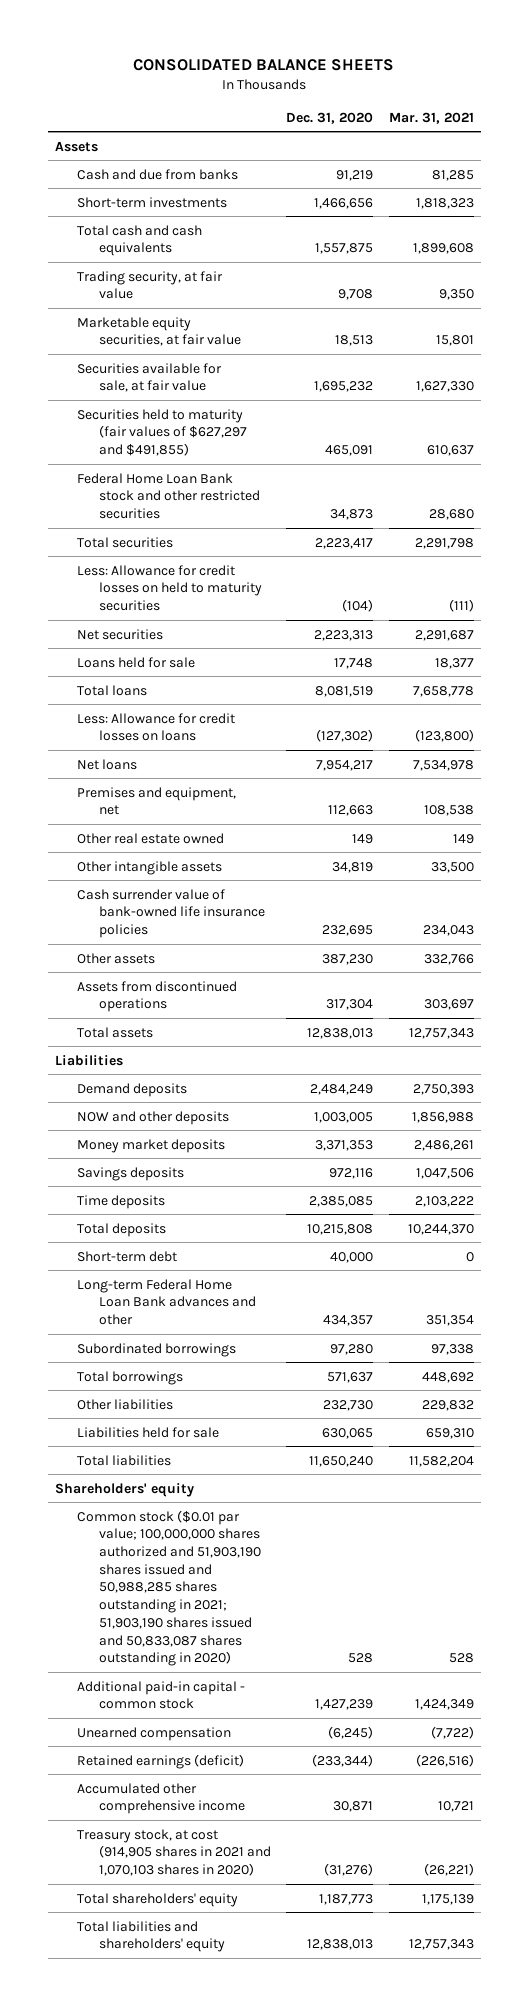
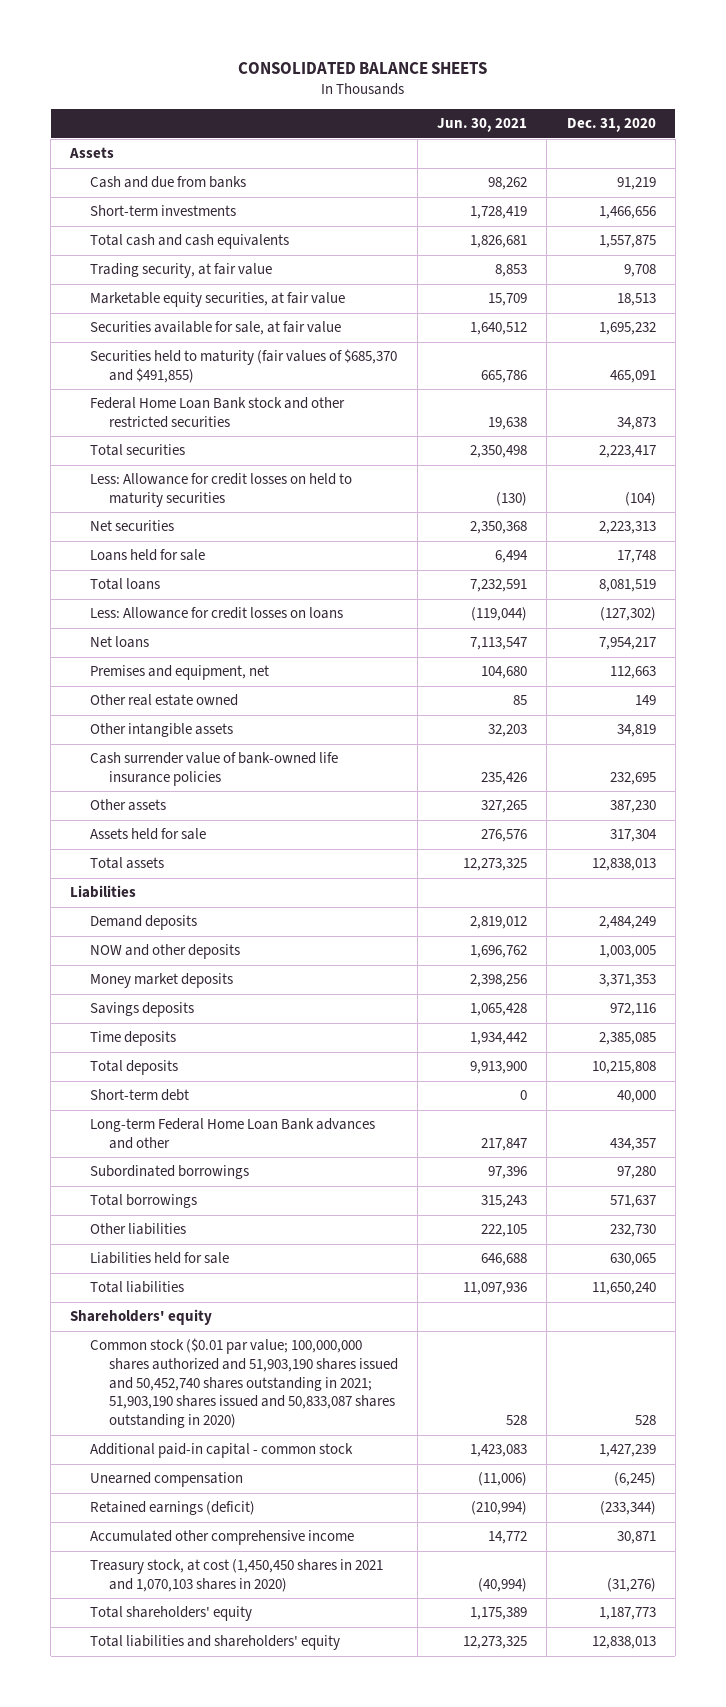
[388,111,474,124] Mar. 31, 2021 -> none
none -> [437,118,528,133] Jun. 30, 2021
[76,408,247,457] Securities held to maturity (fair values of $627,297 and $491,855) -> [89,349,397,384] Securities held to maturity (fair values of $685,370 and $491,855)
[76,980,237,1013] Assets from discontinued operations -> [89,828,206,841] Assets held for sale
[76,1509,261,1667] Common stock ($0.01 par value; 100,000,000 shares authorized and 51,903,190 shares issued and 50,988,285 shares outstanding in 2021; 51,903,190 shares issued and 50,833,087 shares outstanding in 2020) -> [89,1338,398,1429] Common stock ($0.01 par value; 100,000,000 shares authorized and 51,903,190 shares issued and 50,452,740 shares outstanding in 2021; 51,903,190 shares issued and 50,833,087 shares outstanding in 2020)
[76,1828,271,1877] Treasury stock, at cost (914,905 shares in 2021 and 1,070,103 shares in 2020) -> [89,1559,383,1593] Treasury stock, at cost (1,450,450 shares in 2021 and 1,070,103 shares in 2020)

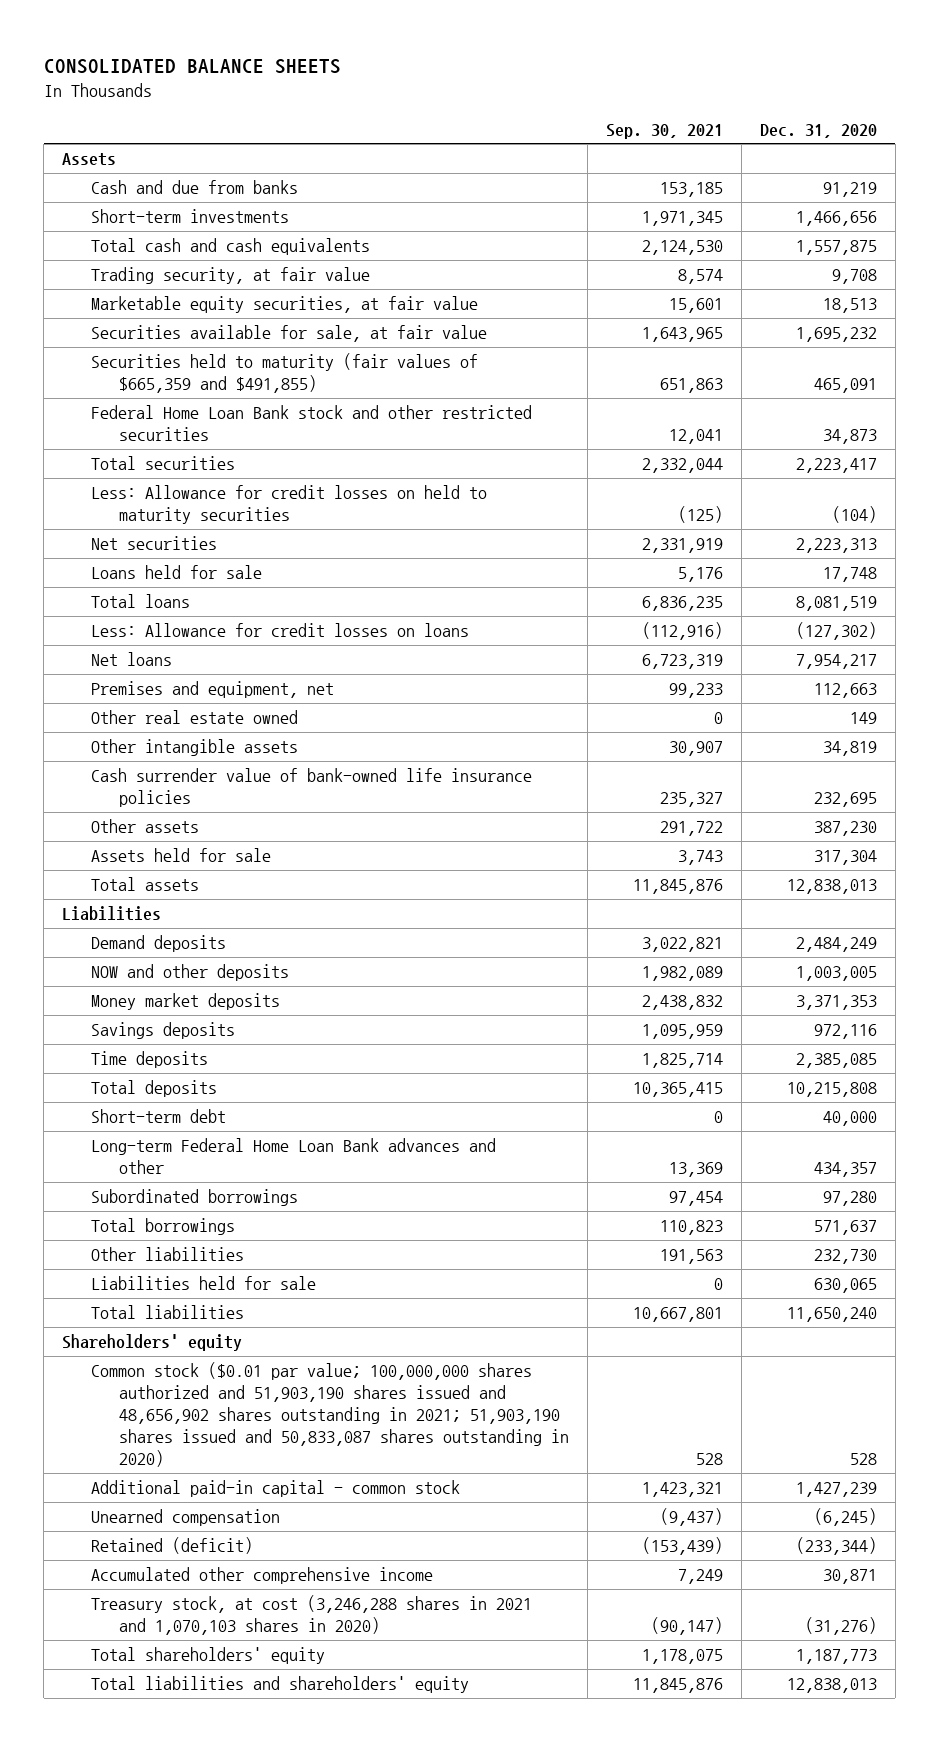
[437,118,528,133] Jun. 30, 2021 -> none
none -> [605,123,723,139] Sep. 30, 2021
[89,349,397,384] Securities held to maturity (fair values of $685,370 and $491,855) -> [90,353,478,394] Securities held to maturity (fair values of $665,359 and $491,855)
[89,1338,398,1429] Common stock ($0.01 par value; 100,000,000 shares authorized and 51,903,190 shares issued and 50,452,740 shares outstanding in 2021; 51,903,190 shares issued and 50,833,087 shares outstanding in 2020) -> [90,1362,569,1468] Common stock ($0.01 par value; 100,000,000 shares authorized and 51,903,190 shares issued and 48,656,902 shares outstanding in 2021; 51,903,190 shares issued and 50,833,087 shares outstanding in 2020)
[89,1501,255,1516] Retained earnings (deficit) -> [90,1537,253,1555] Retained (deficit)
[89,1559,383,1593] Treasury stock, at cost (1,450,450 shares in 2021 and 1,070,103 shares in 2020) -> [90,1595,532,1636] Treasury stock, at cost (3,246,288 shares in 2021 and 1,070,103 shares in 2020)

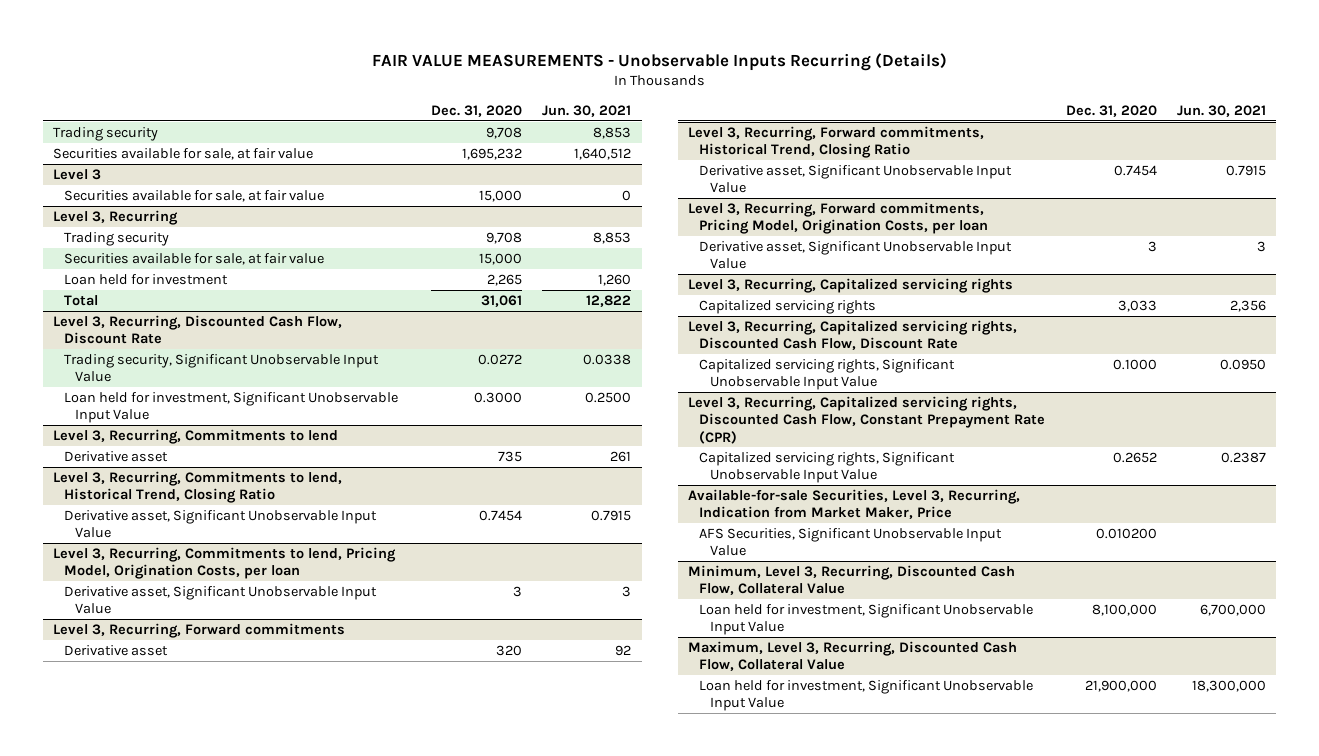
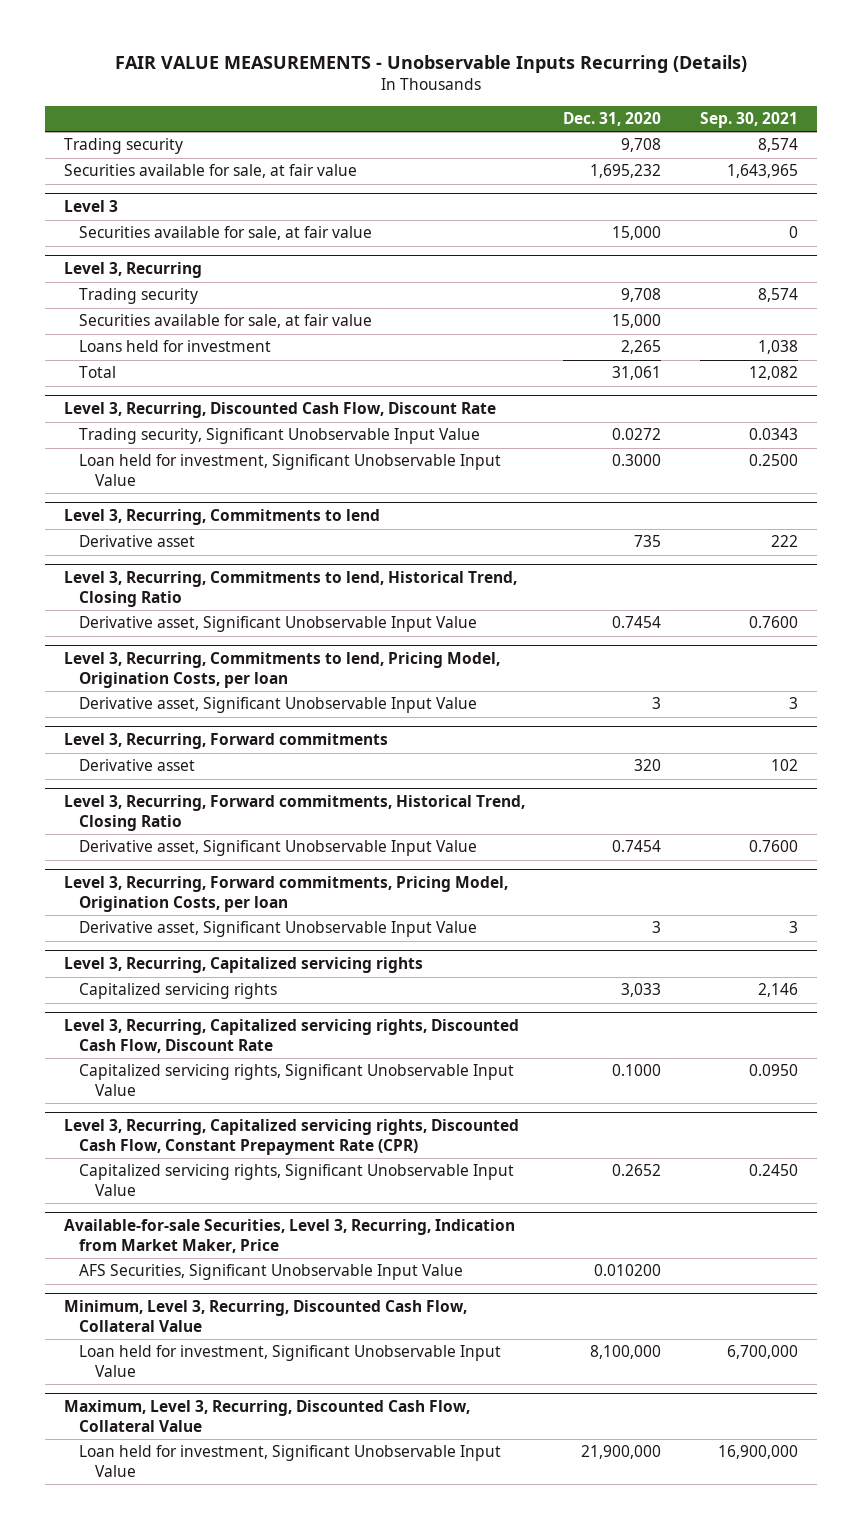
[542,105,632,118] Jun. 30, 2021 -> none
none -> [699,111,798,128] Sep. 30, 2021
[64,274,229,286] Loan held for investment -> [79,340,272,353] Loans held for investment

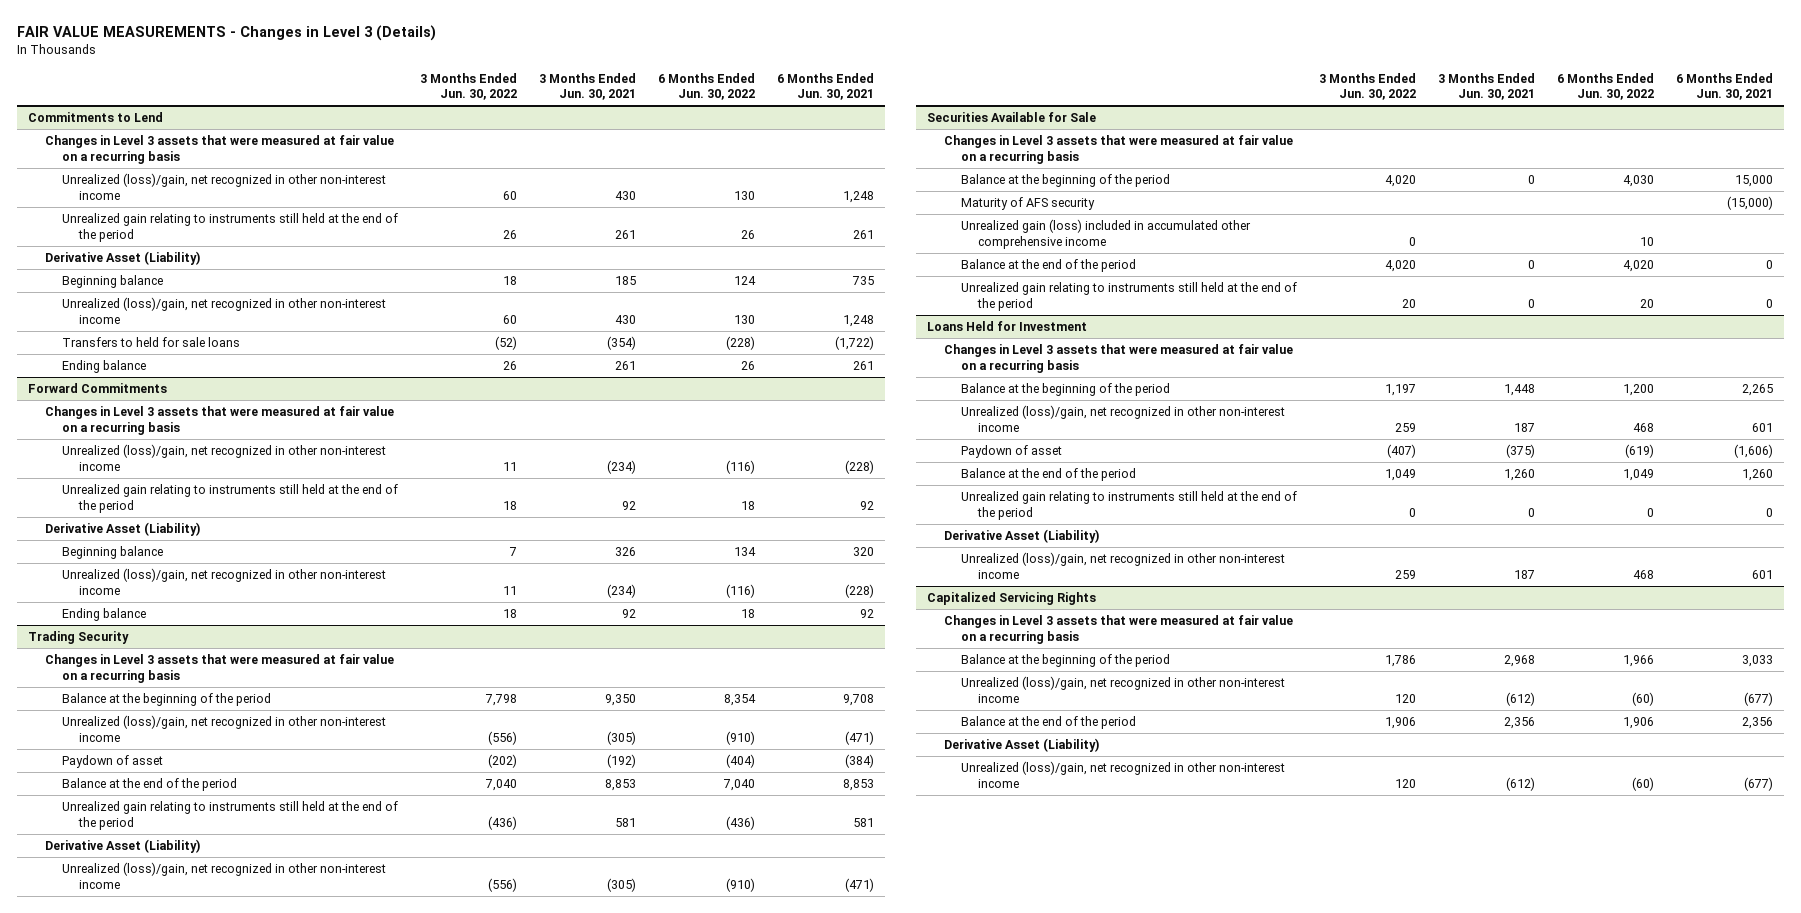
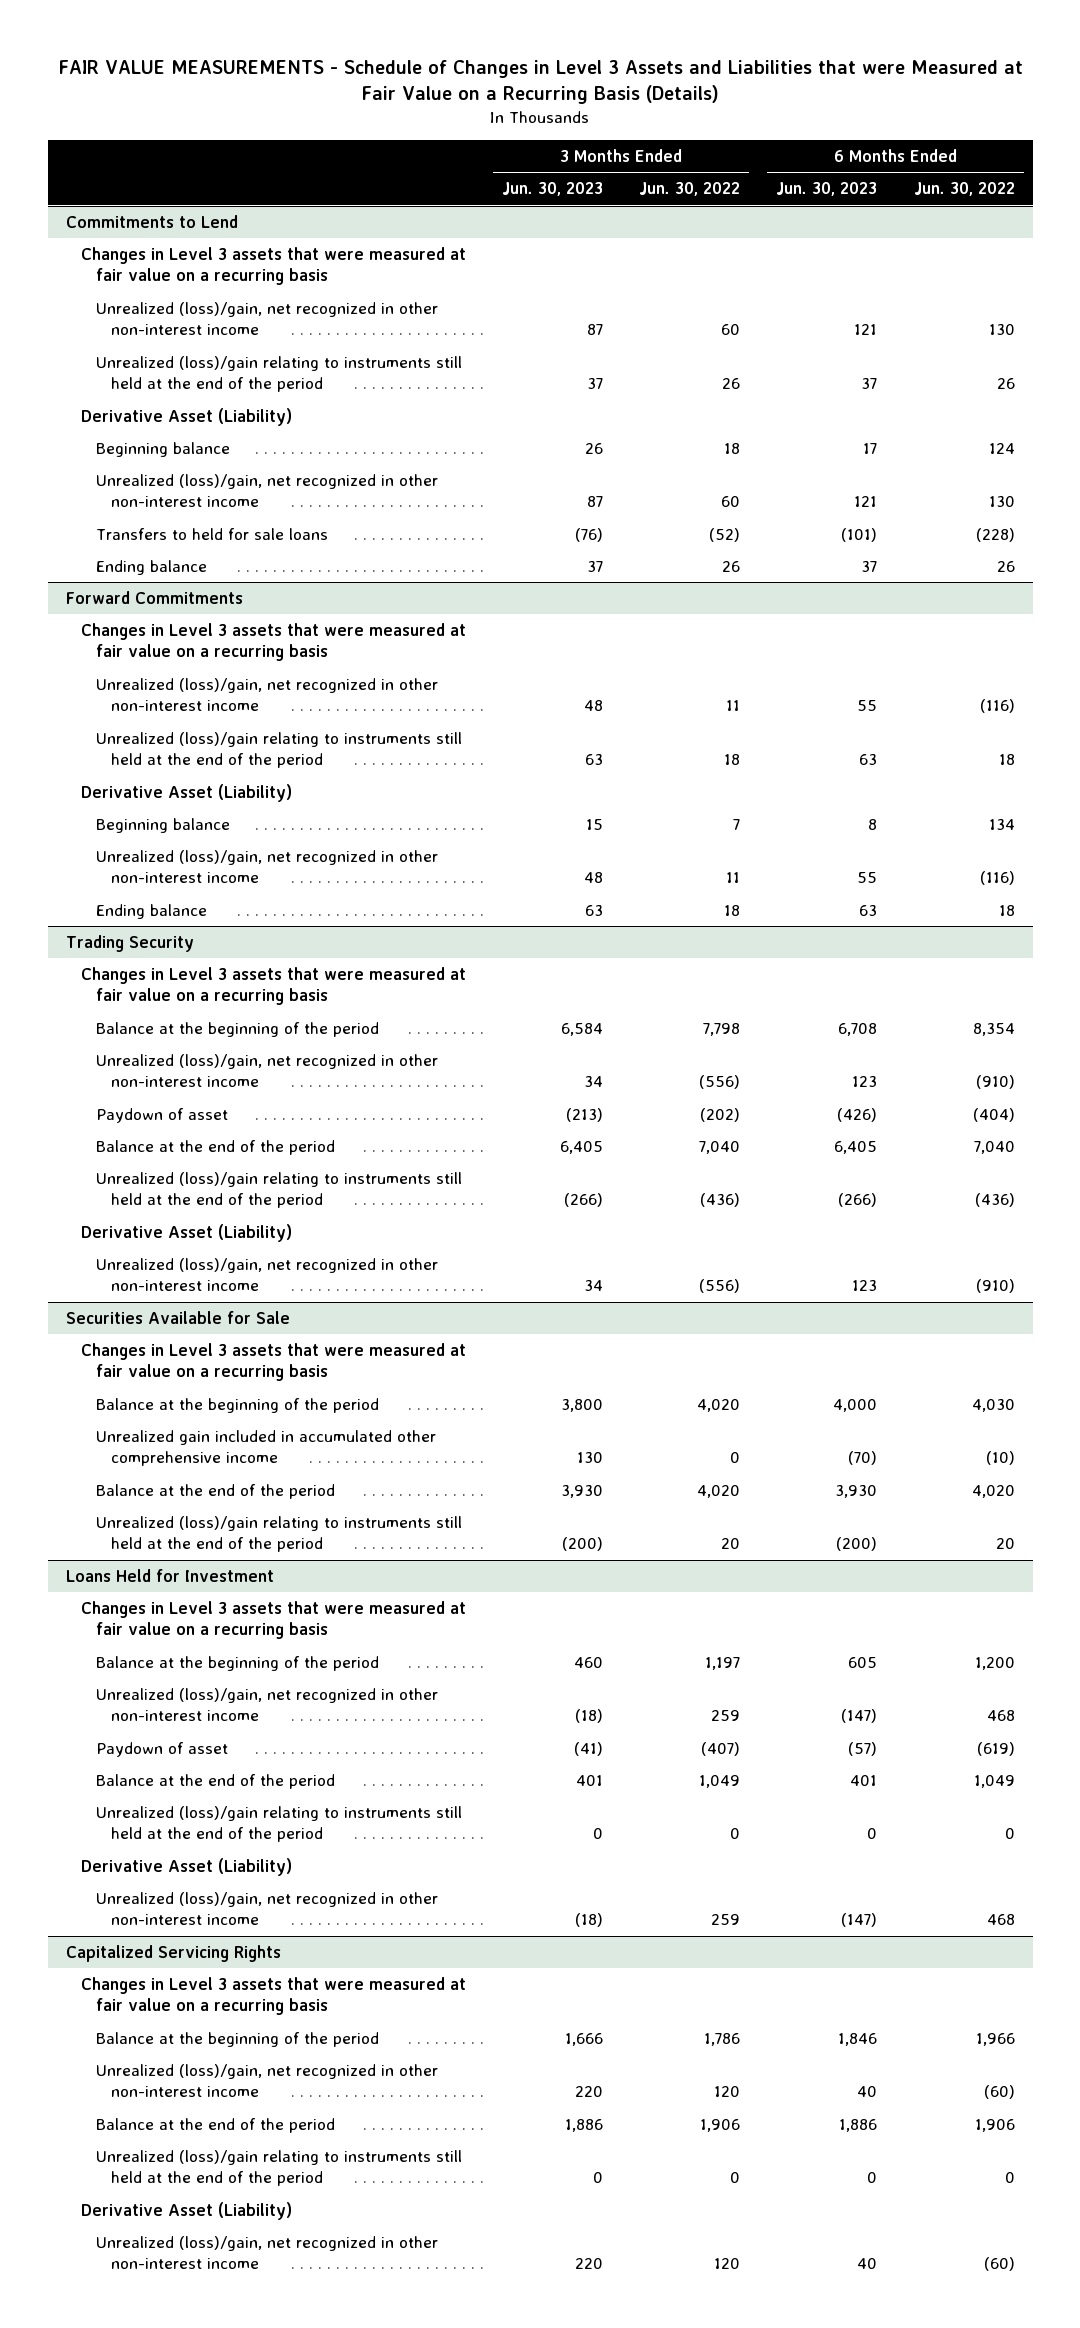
[17,24,437,41] FAIR VALUE MEASUREMENTS - Changes in Level 3 (Details) -> [58,59,1024,105] FAIR VALUE MEASUREMENTS - Schedule of Changes in Level 3 Assets and Liabilities that were Measured at Fair Value on a Recurring Basis (Details)
[538,72,636,101] 3 Months Ended Jun. 30, 2021 -> none
[776,72,874,101] 6 Months Ended Jun. 30, 2021 -> none
none -> [501,182,603,197] Jun. 30, 2023
none -> [776,182,878,197] Jun. 30, 2023
[62,213,399,242] Unrealized gain relating to instruments still held at the end of the period -> [95,355,462,393] Unrealized (loss)/gain relating to instruments still held at the end of the period
[62,484,399,513] Unrealized gain relating to instruments still held at the end of the period -> [95,731,462,769] Unrealized (loss)/gain relating to instruments still held at the end of the period
[62,801,399,830] Unrealized gain relating to instruments still held at the end of the period -> [95,1171,462,1209] Unrealized (loss)/gain relating to instruments still held at the end of the period
[961,197,1096,211] Maturity of AFS security -> none
[961,219,1252,249] Unrealized gain (loss) included in accumulated other comprehensive income -> [95,1429,436,1467] Unrealized gain included in accumulated other comprehensive income
[1639,236,1654,246] 10 -> [985,1451,1015,1466] (10)
[961,282,1298,311] Unrealized gain relating to instruments still held at the end of the period -> [95,1515,462,1553] Unrealized (loss)/gain relating to instruments still held at the end of the period
[961,491,1298,520] Unrealized gain relating to instruments still held at the end of the period -> [95,1805,462,1843] Unrealized (loss)/gain relating to instruments still held at the end of the period
none -> [95,2149,462,2187] Unrealized (loss)/gain relating to instruments still held at the end of the period

